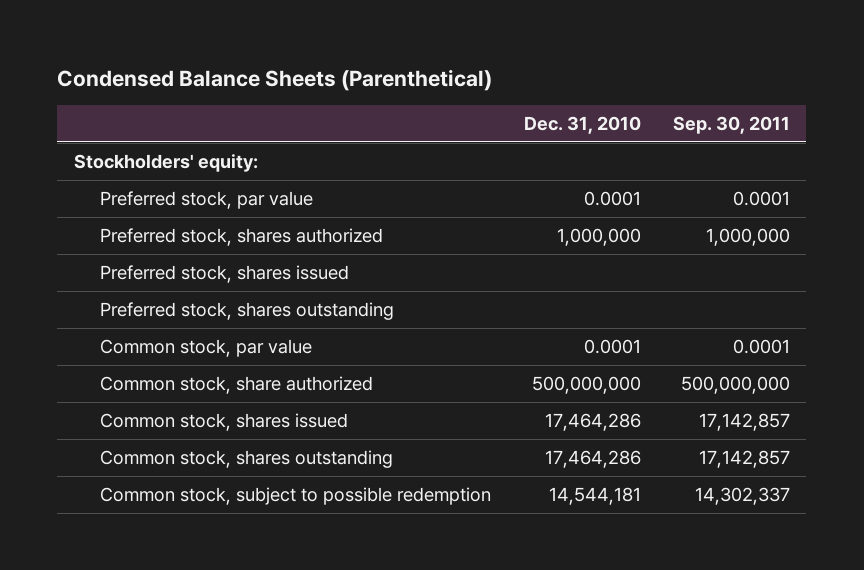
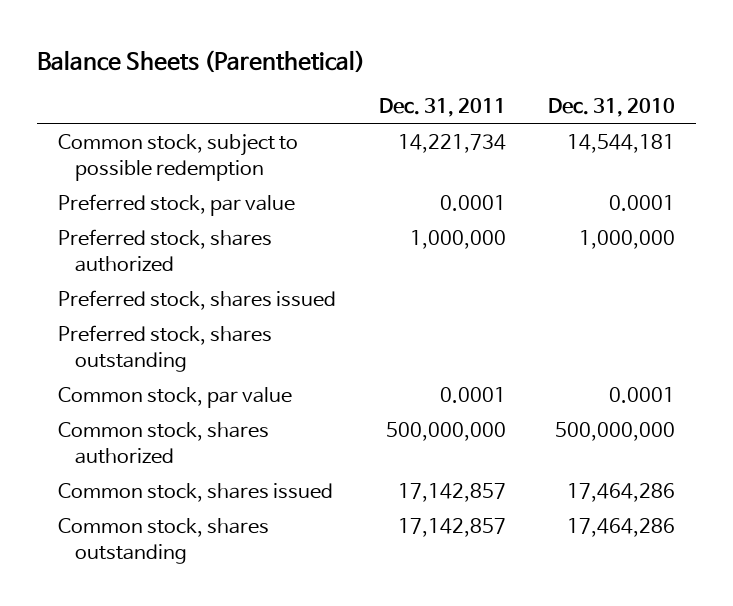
[57,69,493,92] Condensed Balance Sheets (Parenthetical) -> [37,49,366,73] Balance Sheets (Parenthetical)
[672,115,790,134] Sep. 30, 2011 -> none
none -> [378,98,506,118] Dec. 31, 2011
[73,153,258,172] Stockholders' equity: -> none
[100,486,492,505] Common stock, subject to possible redemption -> [58,133,299,181] Common stock, subject to possible redemption
[100,375,374,394] Common stock, share authorized -> [58,421,270,464] Common stock, shares authorized

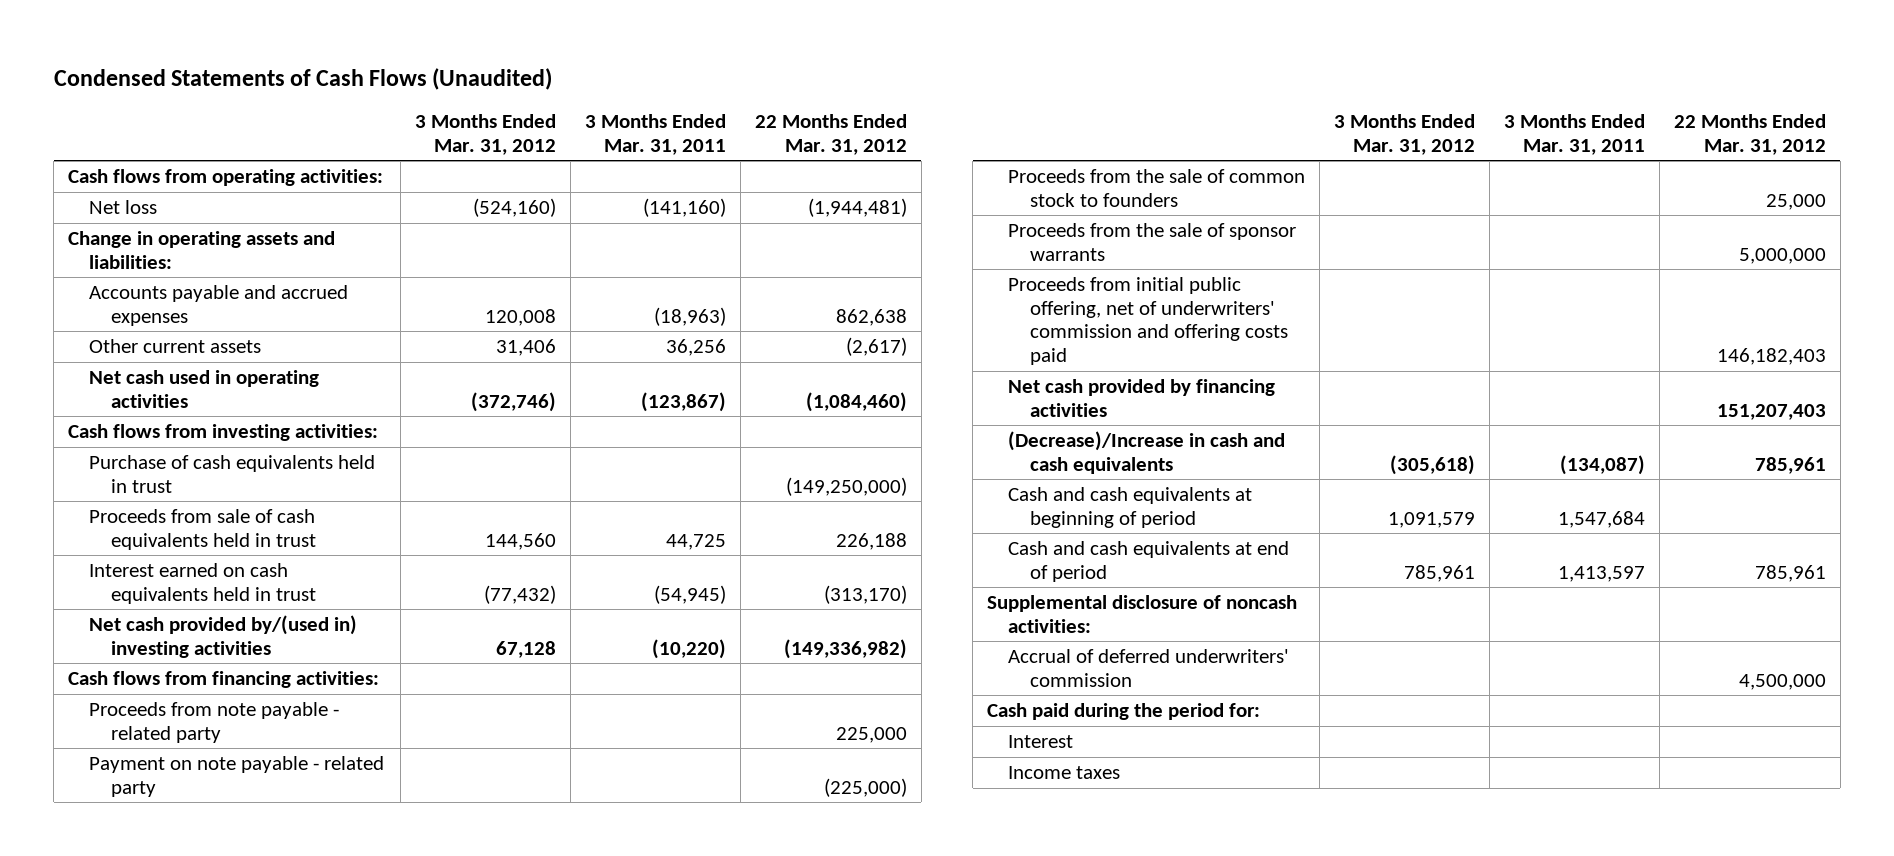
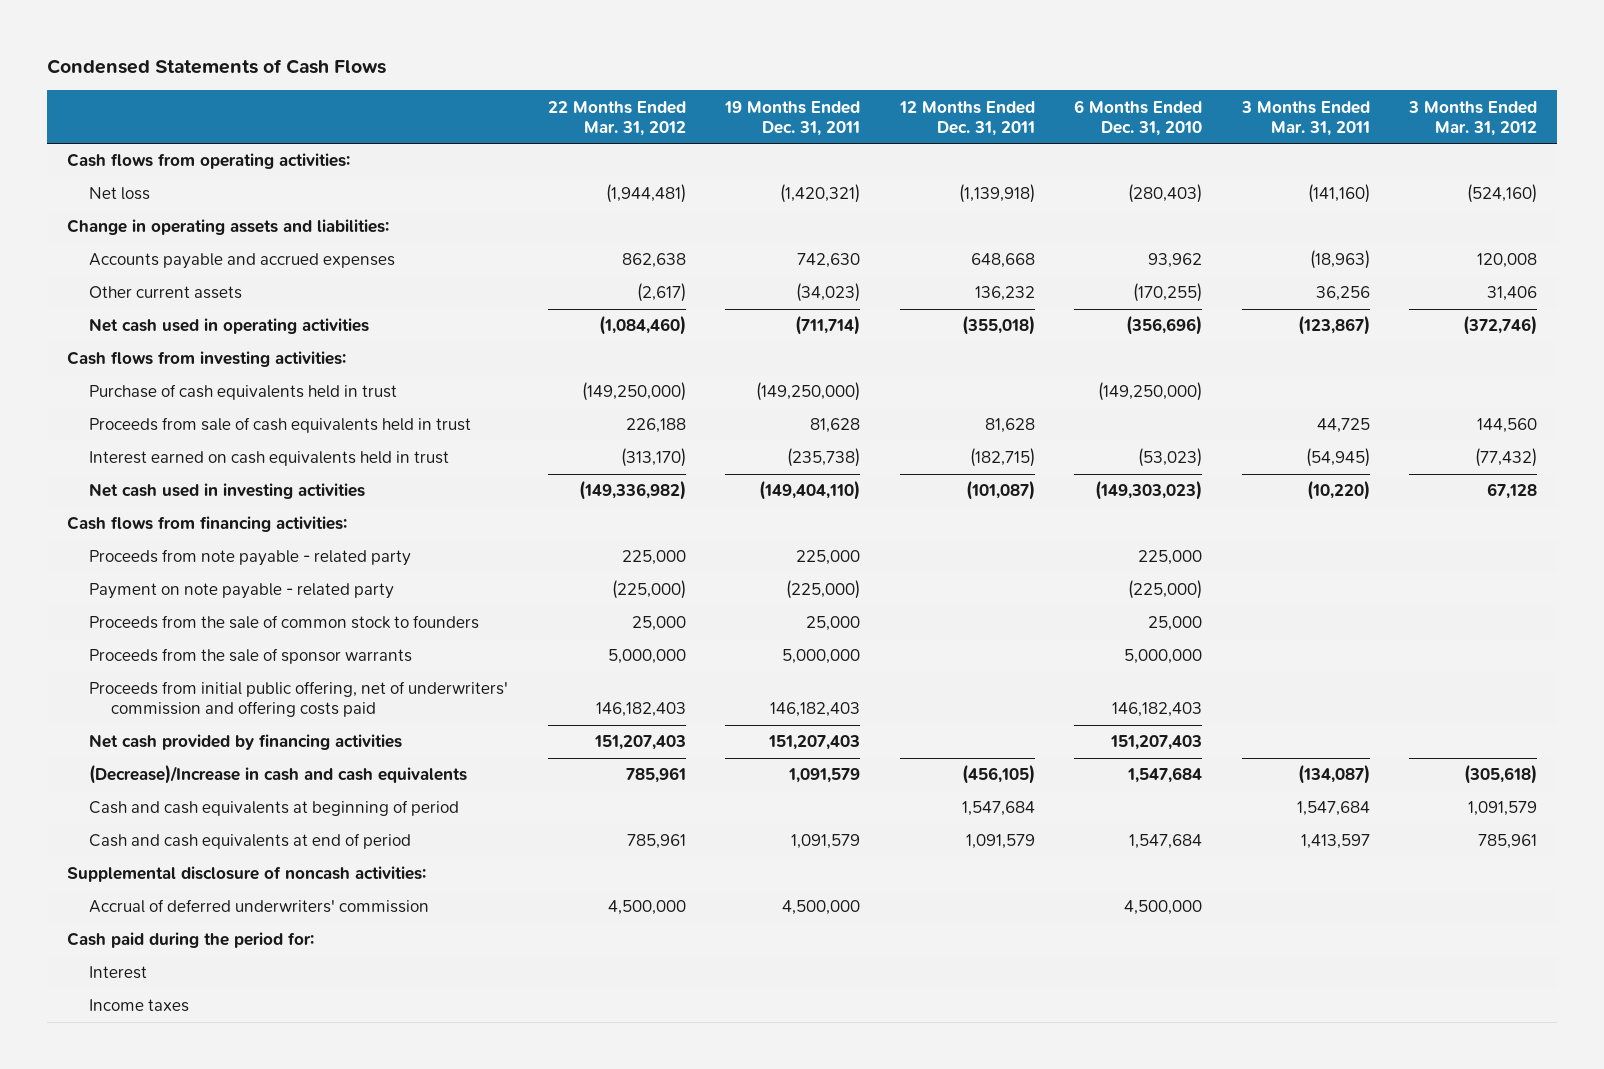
[53,67,552,90] Condensed Statements of Cash Flows (Unaudited) -> [46,59,386,75] Condensed Statements of Cash Flows
none -> [724,100,861,136] 19 Months Ended Dec. 31, 2011
none -> [898,100,1035,136] 12 Months Ended Dec. 31, 2011
none -> [1074,99,1203,136] 6 Months Ended Dec. 31, 2010
[89,615,358,658] Net cash provided by/(used in) investing activities -> [89,483,366,500] Net cash used in investing activities

